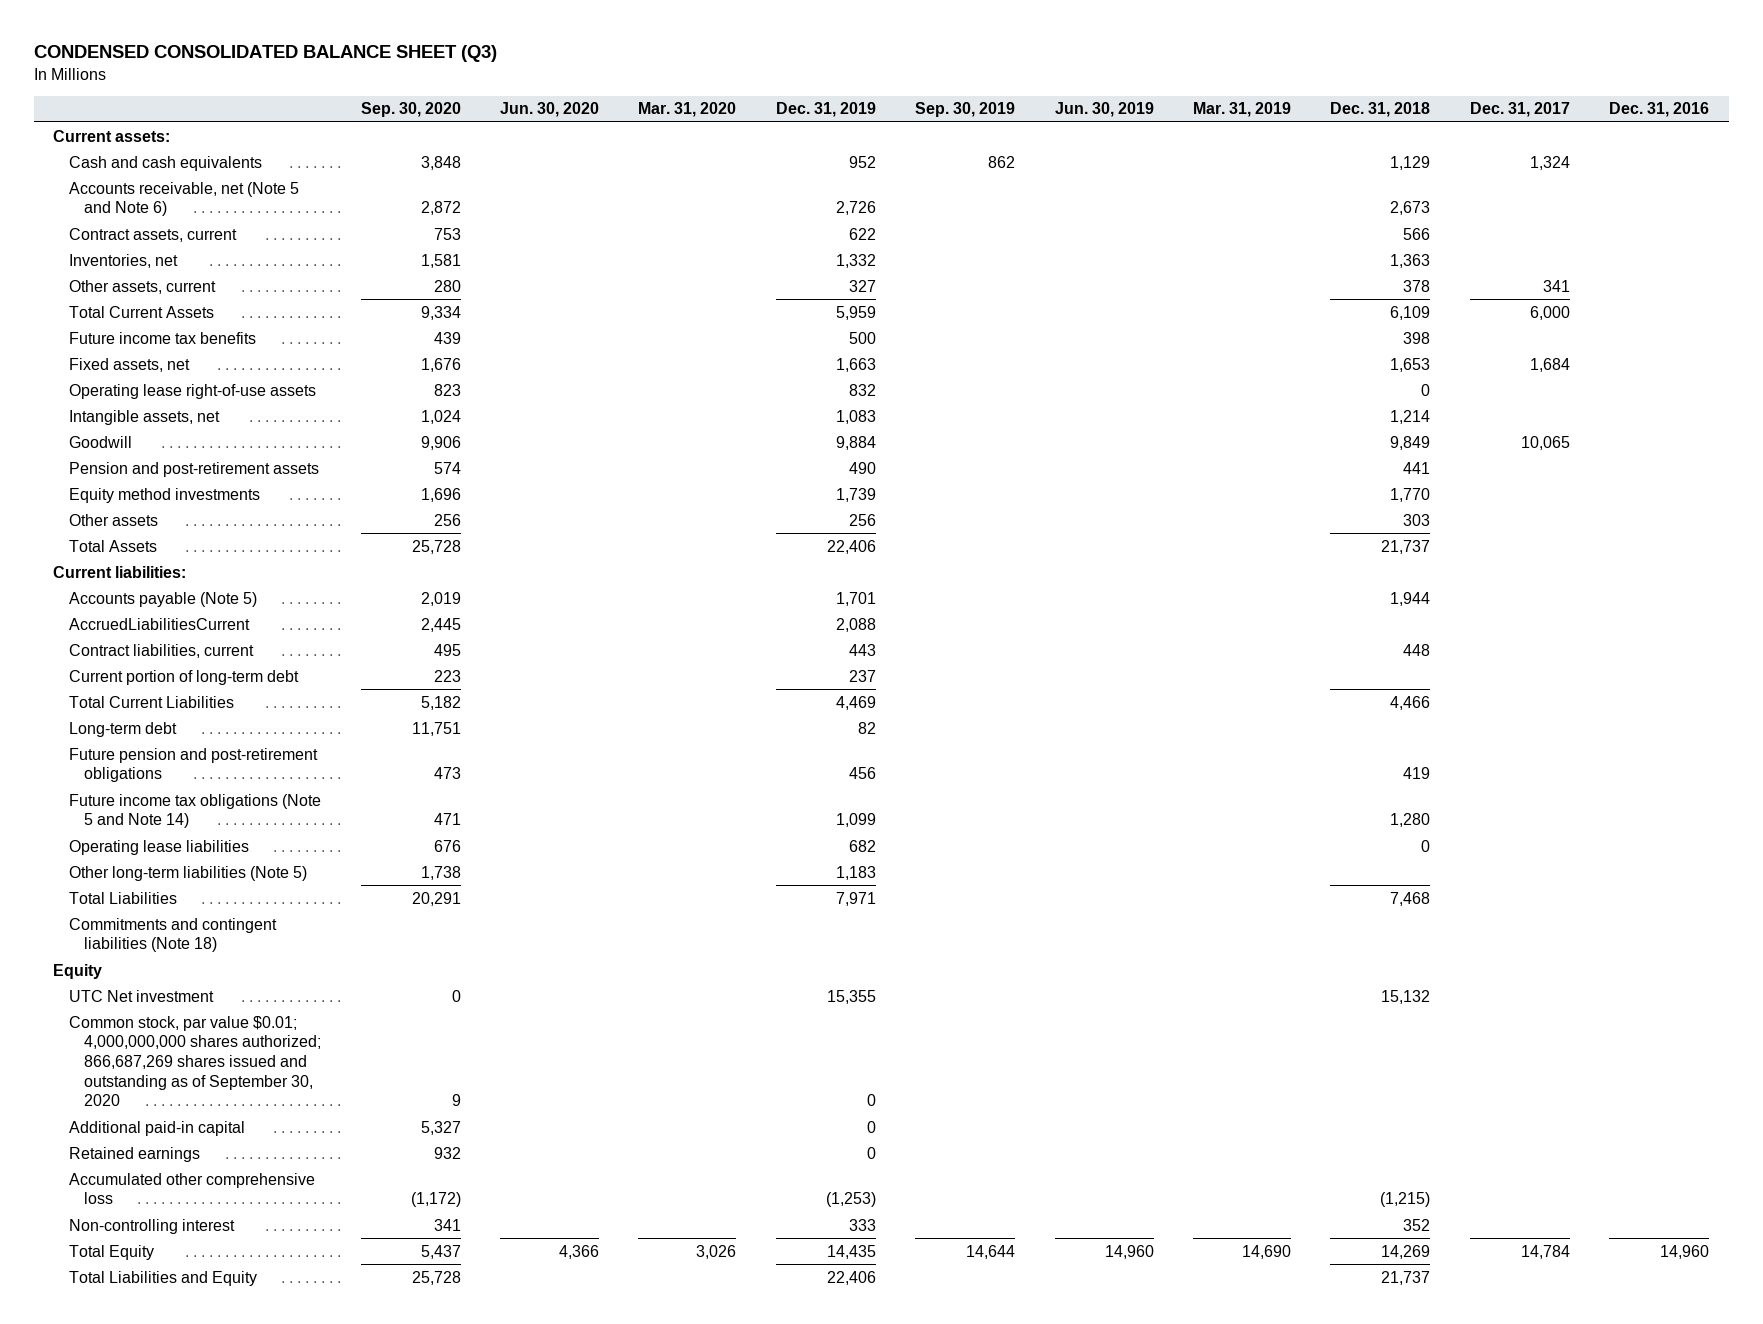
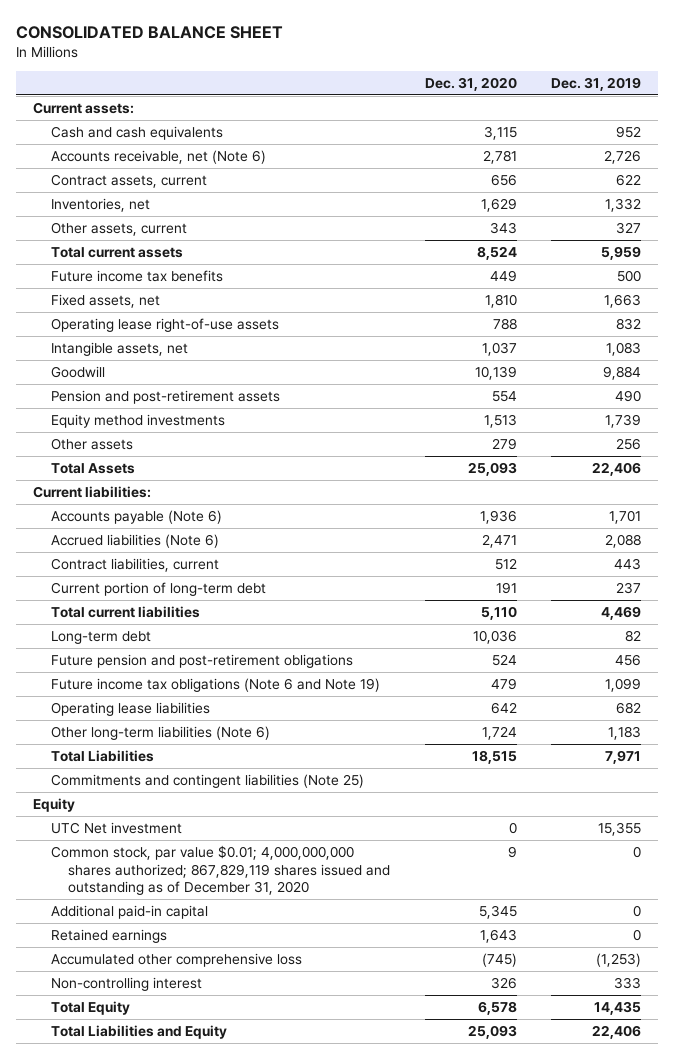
[33,45,497,63] CONDENSED CONSOLIDATED BALANCE SHEET (Q3) -> [15,25,283,39] CONSOLIDATED BALANCE SHEET
[360,102,461,118] Sep. 30, 2020 -> none
[500,102,600,118] Jun. 30, 2020 -> none
[638,102,737,118] Mar. 31, 2020 -> none
[915,102,1016,118] Sep. 30, 2019 -> none
[1054,102,1154,118] Jun. 30, 2019 -> none
[1192,102,1291,118] Mar. 31, 2019 -> none
[1330,102,1431,118] Dec. 31, 2018 -> none
[1469,102,1570,118] Dec. 31, 2017 -> none
[1609,102,1710,118] Dec. 31, 2016 -> none
none -> [424,77,517,92] Dec. 31, 2020
[68,181,299,217] Accounts receivable, net (Note 5 and Note 6) -> [50,149,266,164] Accounts receivable, net (Note 6)
[68,305,214,318] Total Current Assets -> [50,246,183,258] Total current assets
[68,591,257,607] Accounts payable (Note 5) -> [50,509,222,524] Accounts payable (Note 6)
[68,617,250,630] AccruedLiabilitiesCurrent -> [50,533,219,548] Accrued liabilities (Note 6)
[68,695,234,708] Total Current Liabilities -> [50,605,200,618] Total current liabilities
[68,793,321,829] Future income tax obligations (Note 5 and Note 14) -> [50,677,380,692] Future income tax obligations (Note 6 and Note 19)
[68,865,307,881] Other long-term liabilities (Note 5) -> [50,725,270,740] Other long-term liabilities (Note 6)
[68,917,277,953] Commitments and contingent liabilities (Note 18) -> [50,773,364,788] Commitments and contingent liabilities (Note 25)
[68,1015,322,1107] Common stock, par value $0.01; 4,000,000,000 shares authorized; 866,687,269 shares issued and outstanding as of September 30, 2020 -> [50,844,391,896] Common stock, par value $0.01; 4,000,000,000 shares authorized; 867,829,119 shares issued and outstanding as of December 31, 2020

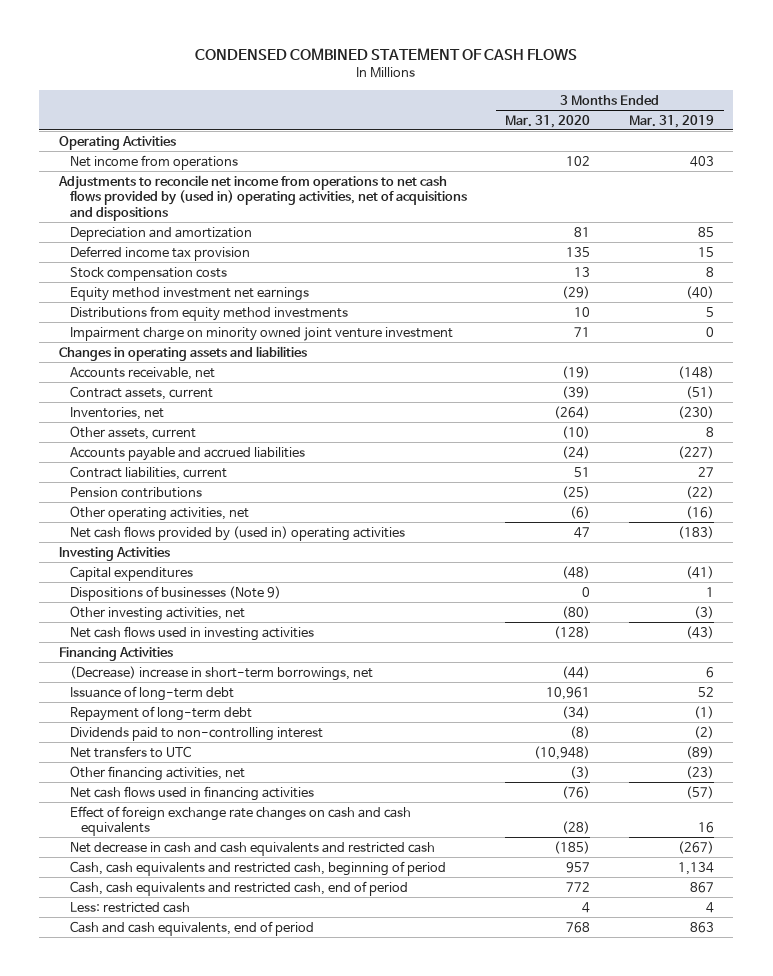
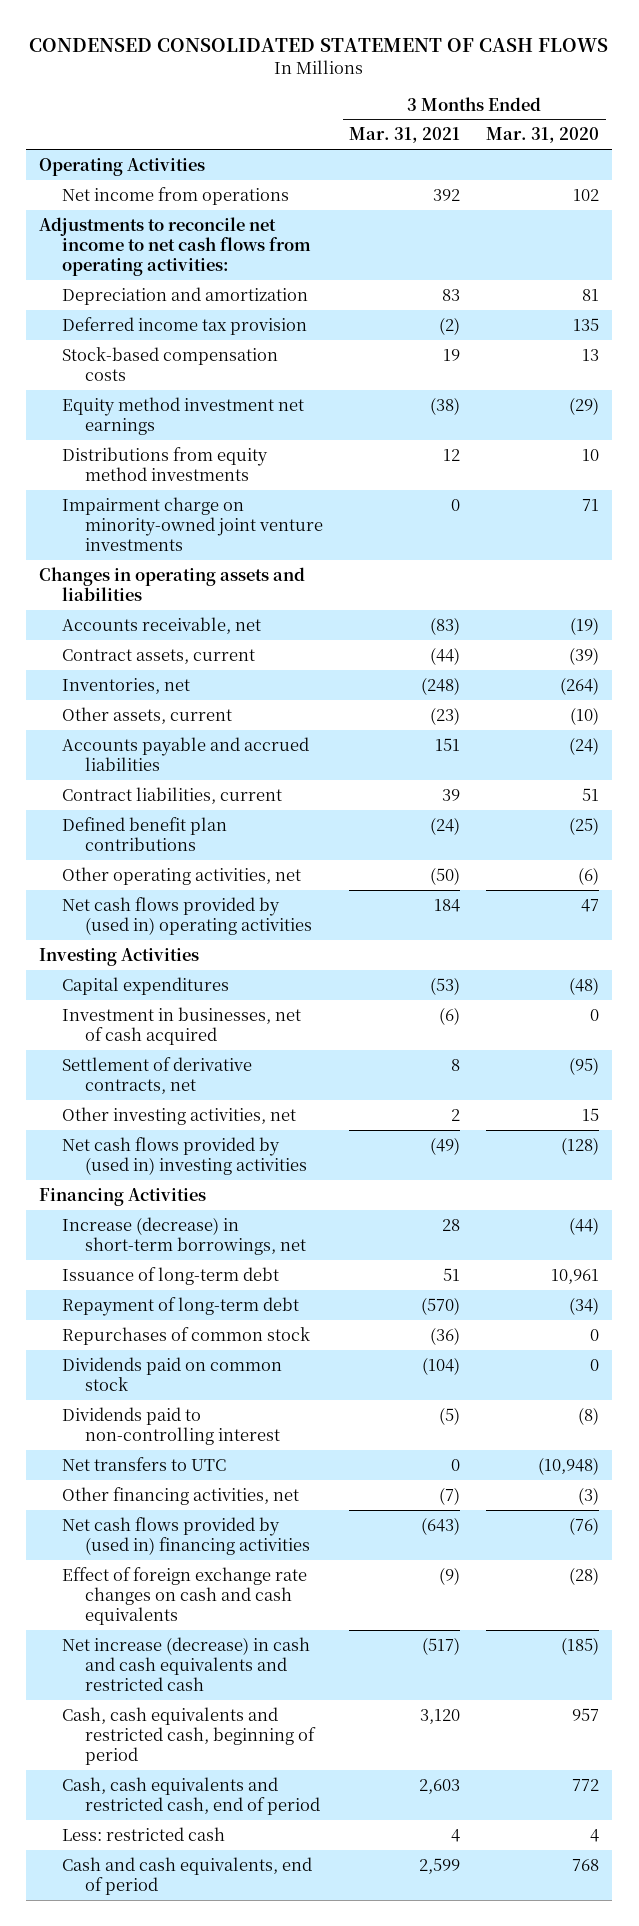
[195,47,578,60] CONDENSED COMBINED STATEMENT OF CASH FLOWS -> [29,37,609,52] CONDENSED CONSOLIDATED STATEMENT OF CASH FLOWS
[628,114,714,128] Mar. 31, 2019 -> none
none -> [349,127,461,144] Mar. 31, 2021
[57,174,467,221] Adjustments to reconcile net income from operations to net cash flows provided by (used in) operating activities, net of acquisitions and dispositions -> [39,216,312,277] Adjustments to reconcile net income to net cash flows from operating activities:
[69,266,227,281] Stock compensation costs -> [62,346,279,382] Stock-based compensation costs
[69,326,453,341] Impairment charge on minority owned joint venture investment -> [62,496,324,552] Impairment charge on minority-owned joint venture investments
[69,486,202,498] Pension contributions -> [62,816,228,852] Defined benefit plan contributions
[69,585,281,601] Dispositions of businesses (Note 9) -> none
none -> [62,1006,302,1046] Investment in businesses, net of cash acquired
none -> [62,1056,253,1095] Settlement of derivative contracts, net
[562,605,591,619] (80) -> [582,1107,600,1121] 15
[69,625,314,641] Net cash flows used in investing activities -> [62,1136,308,1176] Net cash flows provided by (used in) investing activities
[69,665,373,681] (Decrease) increase in short-term borrowings, net -> [62,1216,307,1256] Increase (decrease) in short-term borrowings, net
none -> [62,1326,311,1345] Repurchases of common stock
none -> [62,1356,283,1392] Dividends paid on common stock
[69,785,314,801] Net cash flows used in financing activities -> [62,1516,311,1556] Net cash flows provided by (used in) financing activities
[69,841,435,856] Net decrease in cash and cash equivalents and restricted cash -> [62,1636,311,1692] Net increase (decrease) in cash and cash equivalents and restricted cash

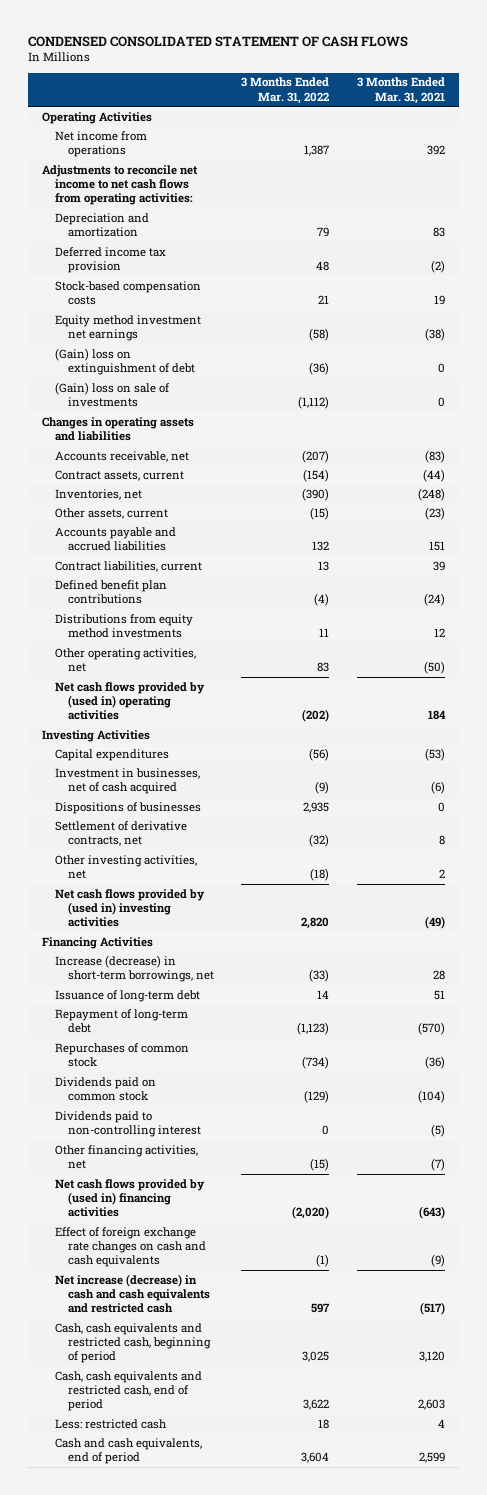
[486,127,600,144] Mar. 31, 2020 -> none
none -> [241,77,330,104] 3 Months Ended Mar. 31, 2022
[62,496,324,552] Impairment charge on minority-owned joint venture investments -> none
none -> [54,347,195,376] (Gain) loss on extinguishment of debt
none -> [54,381,170,408] (Gain) loss on sale of investments
[62,446,269,482] Distributions from equity method investments -> [54,613,193,639] Distributions from equity method investments
none -> [54,801,201,814] Dispositions of businesses
[62,1456,227,1471] Net transfers to UTC -> none

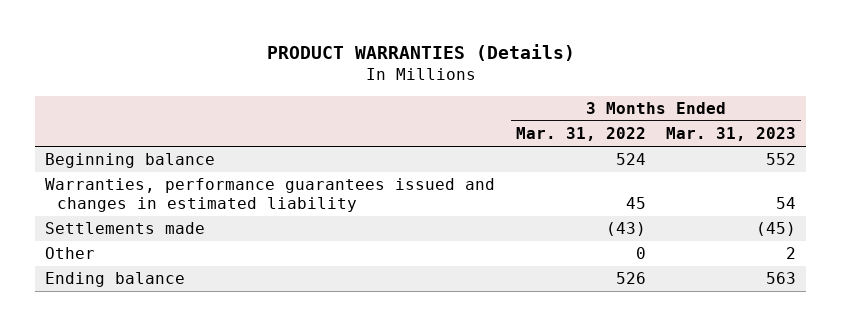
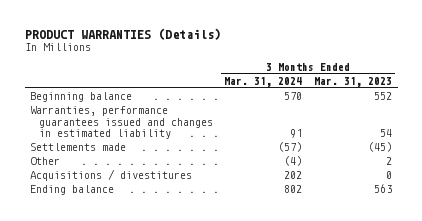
[515,127,646,142] Mar. 31, 2022 -> none
none -> [224,76,303,87] Mar. 31, 2024
none -> [30,169,193,182] Acquisitions / divestitures

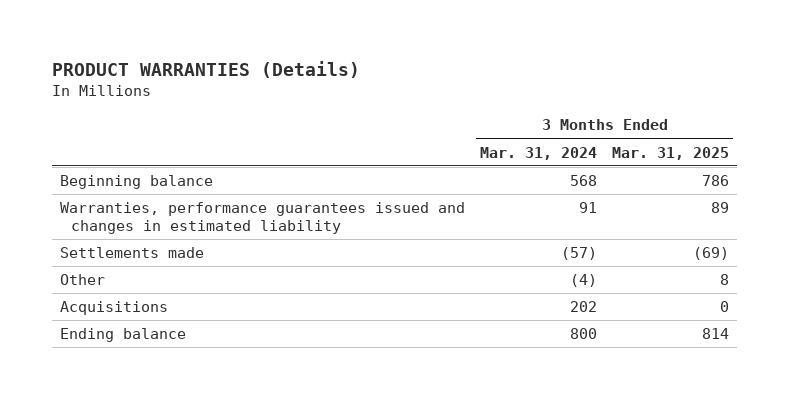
[313,76,392,87] Mar. 31, 2023 -> none
none -> [612,146,730,160] Mar. 31, 2025
[284,92,303,101] 570 -> [570,175,598,187] 568
[30,169,193,182] Acquisitions / divestitures -> [59,301,168,316] Acquisitions
[284,185,303,194] 802 -> [570,328,598,340] 800

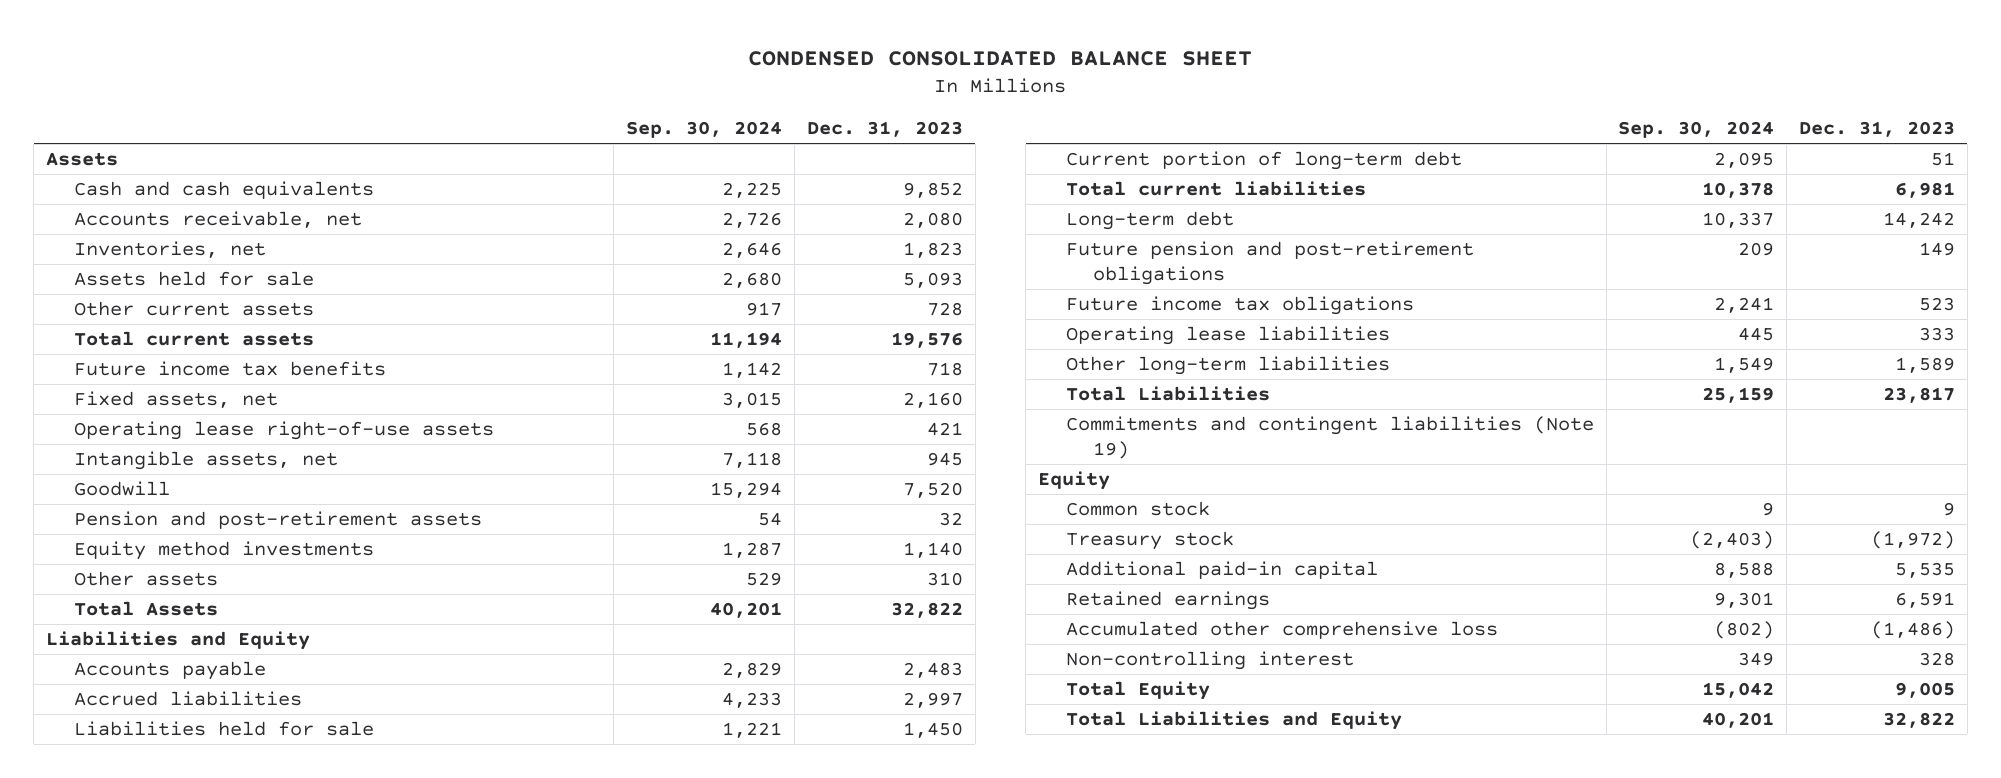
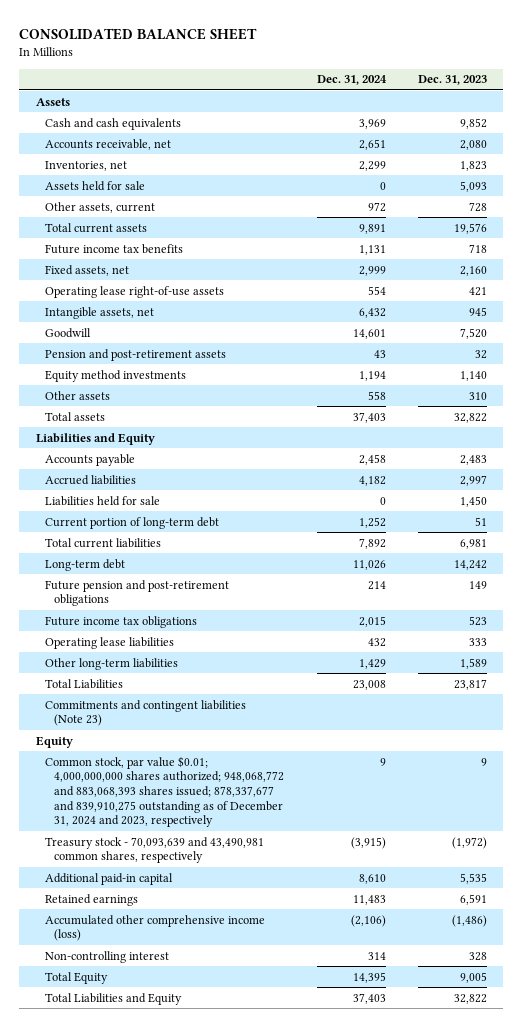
[748,51,1253,67] CONDENSED CONSOLIDATED BALANCE SHEET -> [19,28,258,41] CONSOLIDATED BALANCE SHEET
[626,120,783,138] Sep. 30, 2024 -> none
none -> [316,75,387,86] Dec. 31, 2024
[73,301,314,317] Other current assets -> [44,201,155,213] Other assets, current
[73,601,218,617] Total Assets -> [44,411,105,421] Total assets
[1065,416,1594,459] Commitments and contingent liabilities (Note 19) -> [44,699,246,727] Commitments and contingent liabilities (Note 23)
[1065,501,1210,517] Common stock -> [44,755,285,828] Common stock, par value $0.01; 4,000,000,000 shares authorized; 948,068,772 and 883,068,393 shares issued; 878,337,677 and 839,910,275 outstanding as of December 31, 2024 and 2023, respectively
[1065,531,1234,551] Treasury stock -> [44,836,264,864] Treasury stock - 70,093,639 and 43,490,981 common shares, respectively
[1065,621,1498,640] Accumulated other comprehensive loss -> [44,914,265,942] Accumulated other comprehensive income (loss)

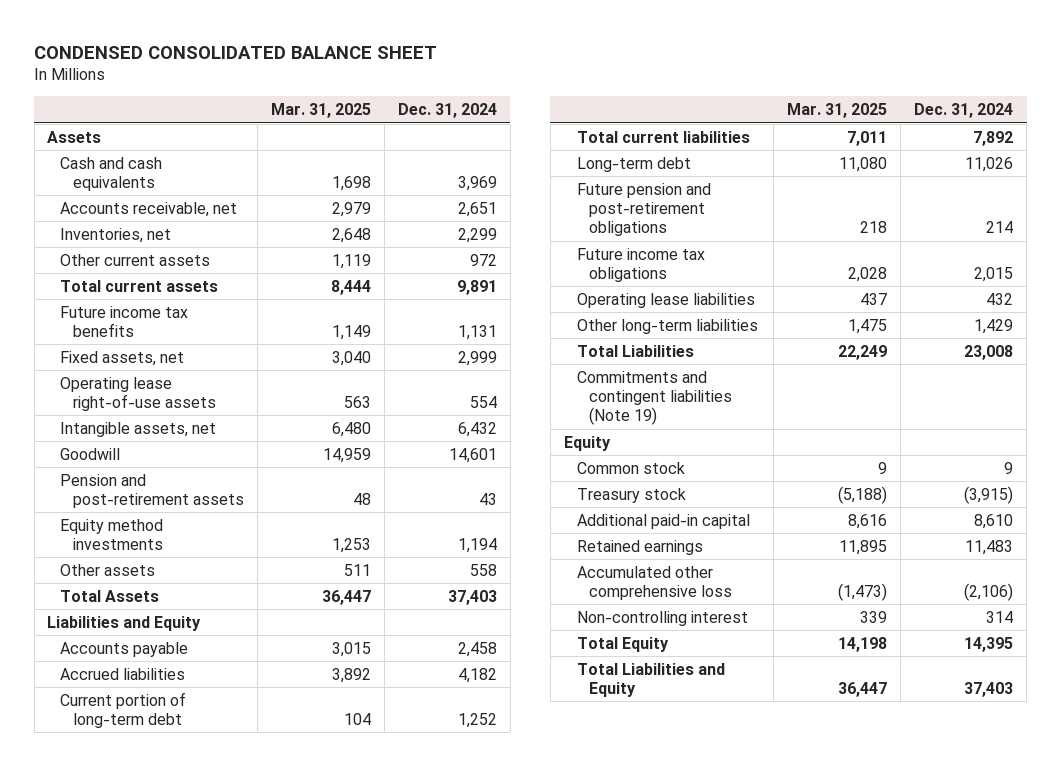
[19,28,258,41] CONSOLIDATED BALANCE SHEET -> [34,45,438,59] CONDENSED CONSOLIDATED BALANCE SHEET
[417,75,487,86] Dec. 31, 2023 -> none
none -> [270,103,371,119] Mar. 31, 2025
[44,180,145,191] Assets held for sale -> none
[44,201,155,213] Other assets, current -> [60,253,211,266] Other current assets
[44,411,105,421] Total assets -> [60,589,160,602] Total Assets
[44,495,160,506] Liabilities held for sale -> none
[44,699,246,727] Commitments and contingent liabilities (Note 23) -> [576,370,733,426] Commitments and contingent liabilities (Note 19)
[44,755,285,828] Common stock, par value $0.01; 4,000,000,000 shares authorized; 948,068,772 and 883,068,393 shares issued; 878,337,677 and 839,910,275 outstanding as of December 31, 2024 and 2023, respectively -> [576,461,685,474] Common stock
[44,836,264,864] Treasury stock - 70,093,639 and 43,490,981 common shares, respectively -> [576,487,686,503] Treasury stock
[44,914,265,942] Accumulated other comprehensive income (loss) -> [576,565,733,600] Accumulated other comprehensive loss

